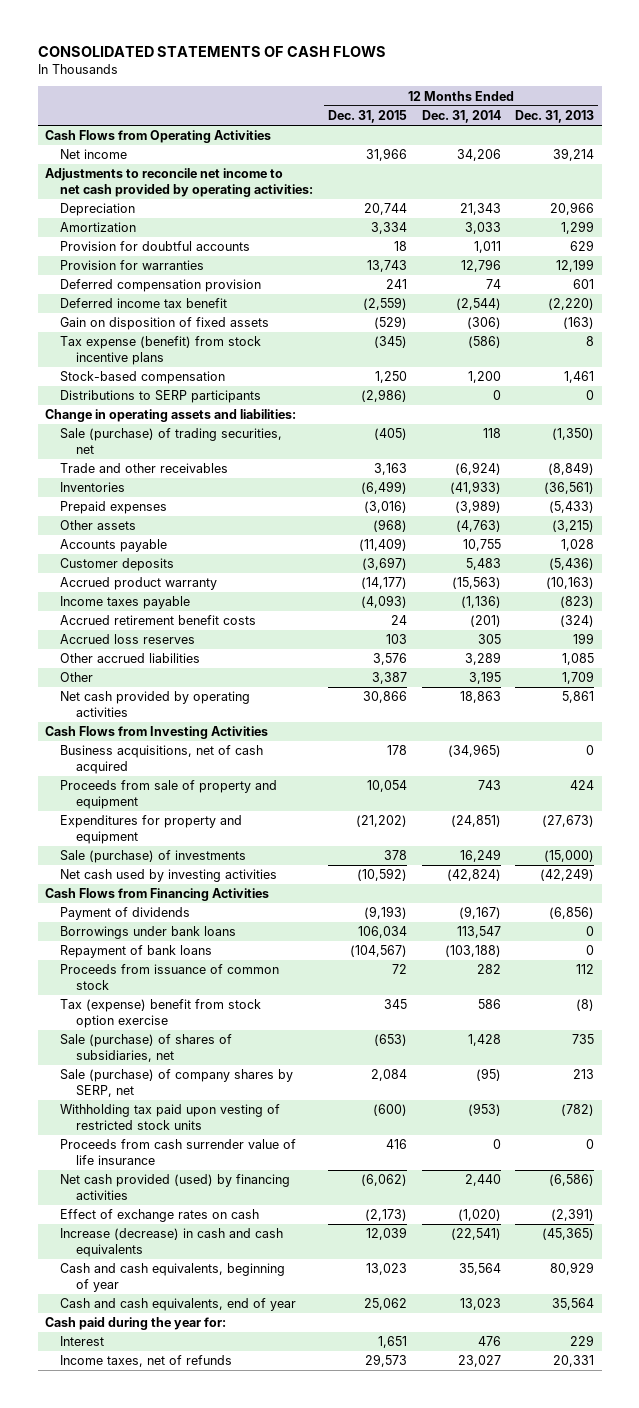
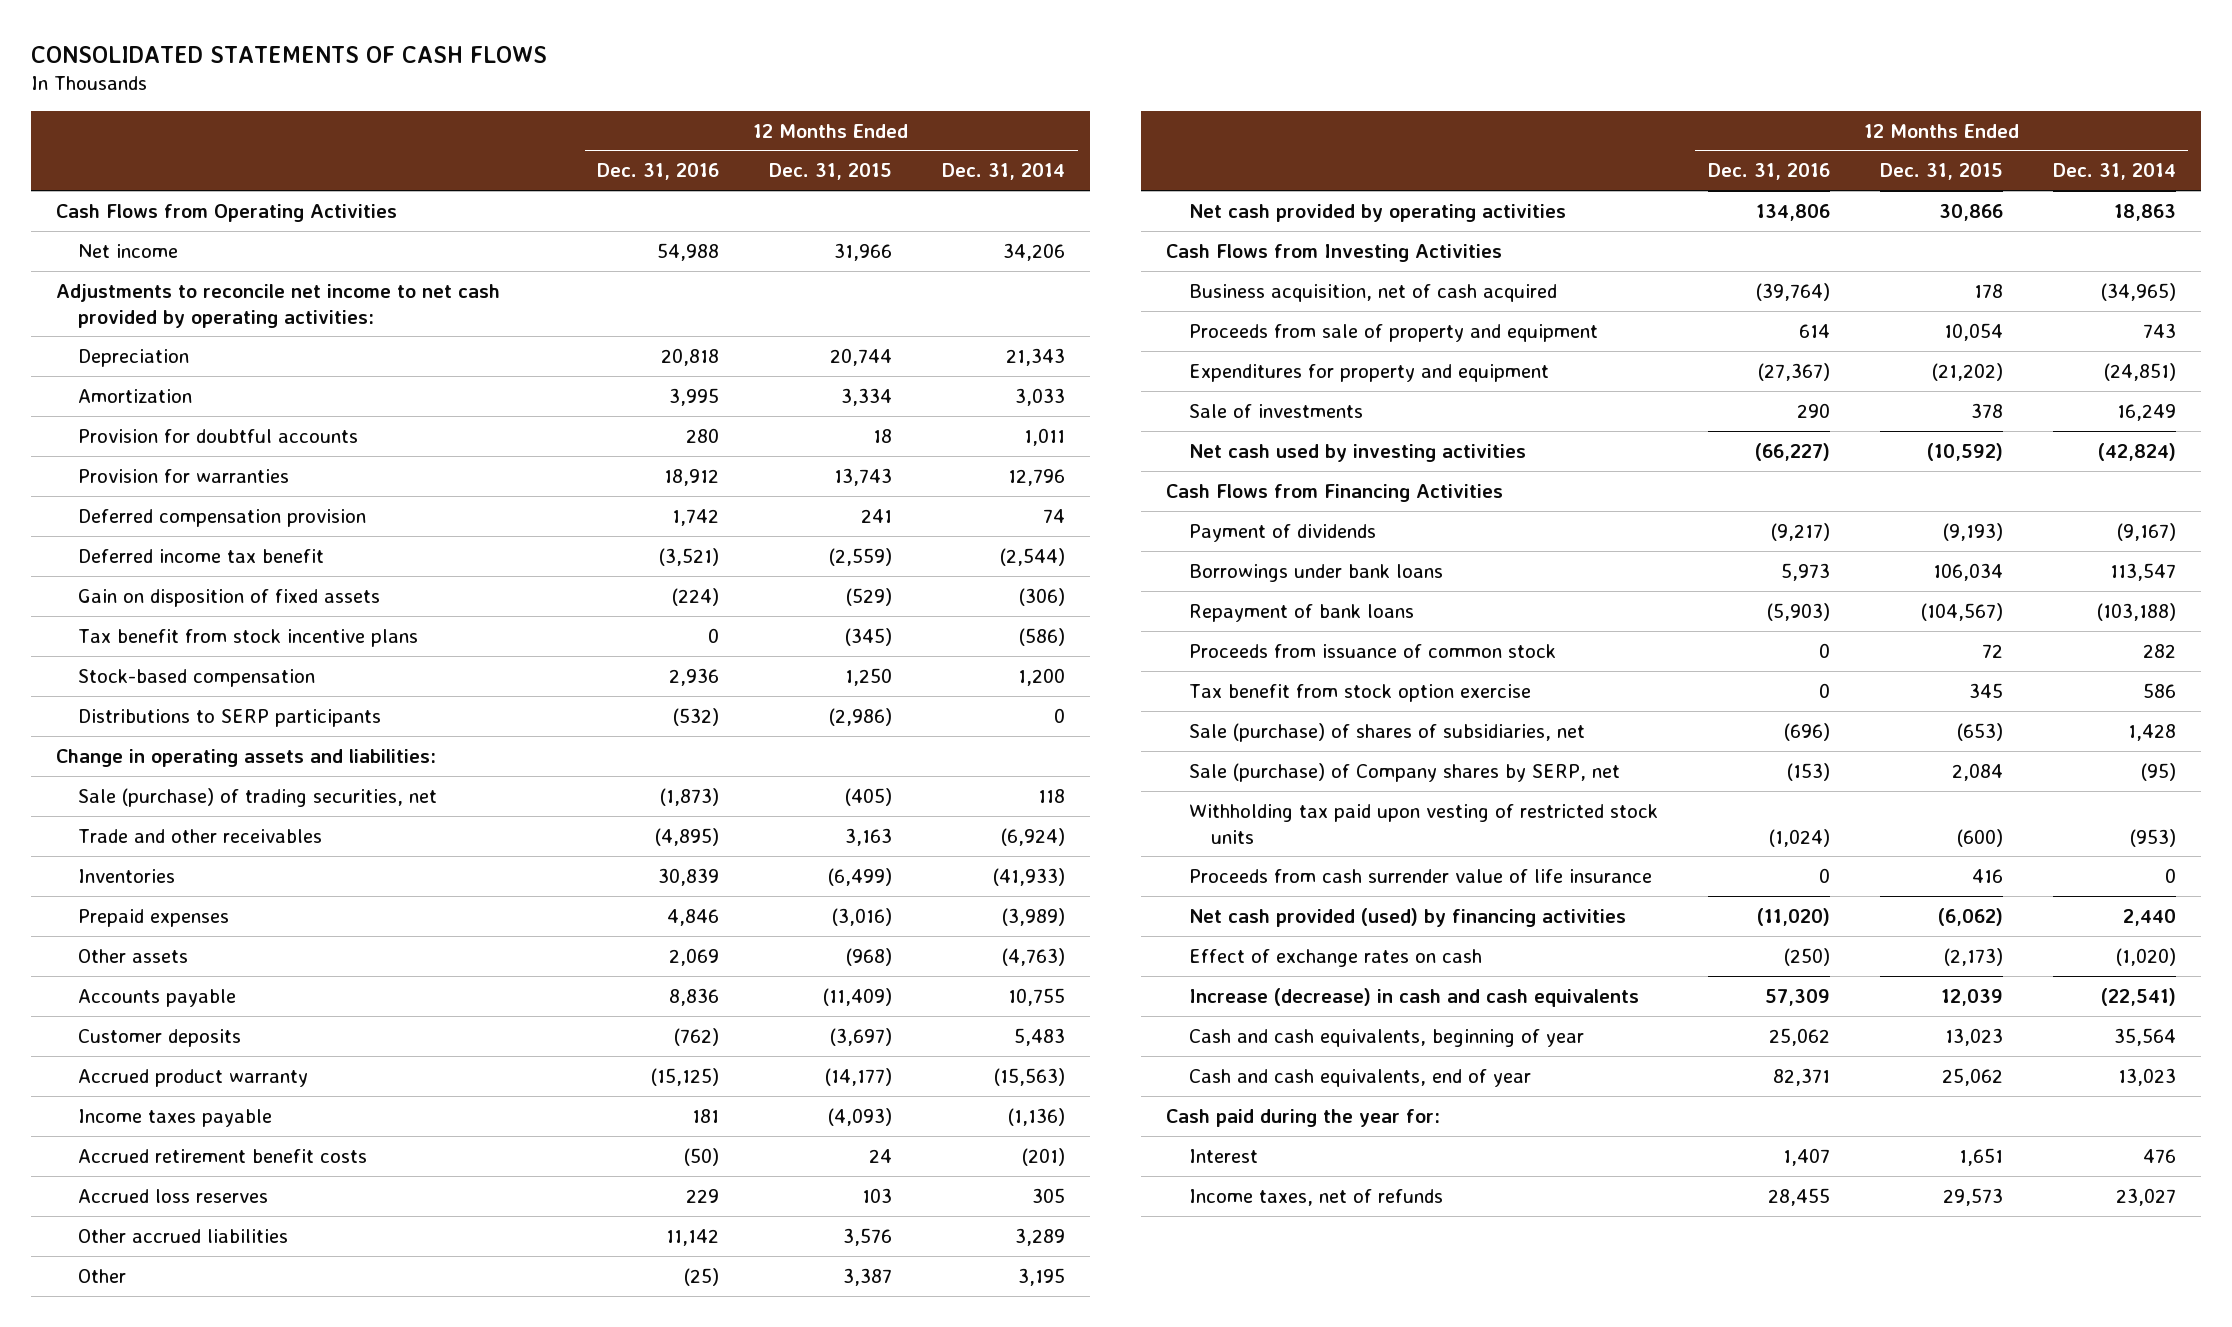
[515,110,595,124] Dec. 31, 2013 -> none
none -> [597,163,720,181] Dec. 31, 2016
[60,336,262,365] Tax expense (benefit) from stock incentive plans -> [78,628,419,647] Tax benefit from stock incentive plans
[60,745,264,774] Business acquisitions, net of cash acquired -> [1188,283,1557,302] Business acquisition, net of cash acquired
[60,850,247,864] Sale (purchase) of investments -> [1188,403,1363,418] Sale of investments
[60,999,262,1028] Tax (expense) benefit from stock option exercise -> [1188,683,1531,702] Tax benefit from stock option exercise
[60,1069,294,1097] Sale (purchase) of company shares by SERP, net -> [1188,762,1620,782] Sale (purchase) of Company shares by SERP, net

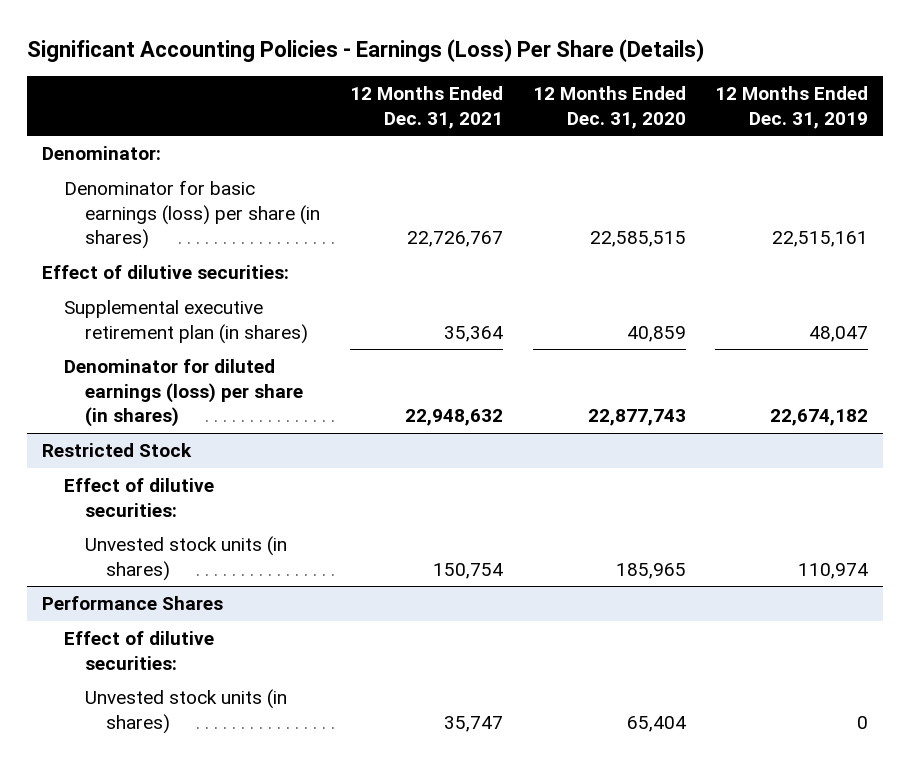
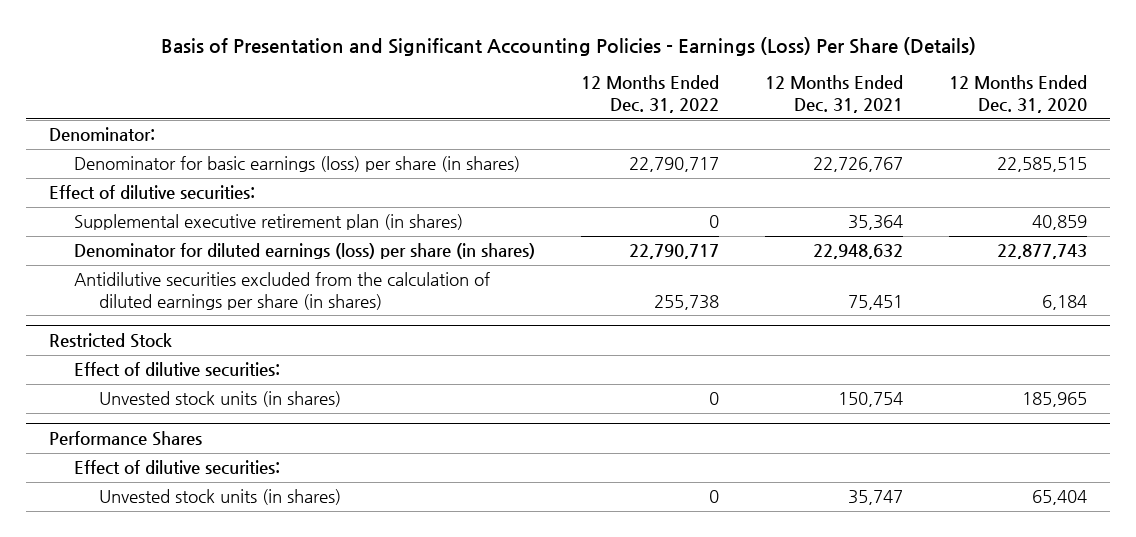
[27,39,705,63] Significant Accounting Policies - Earnings (Loss) Per Share (Details) -> [160,36,976,56] Basis of Presentation and Significant Accounting Policies - Earnings (Loss) Per Share (Details)
[715,86,869,130] 12 Months Ended Dec. 31, 2019 -> none
none -> [581,75,720,113] 12 Months Ended Dec. 31, 2022
none -> [74,272,491,310] Antidilutive securities excluded from the calculation of diluted earnings per share (in shares)

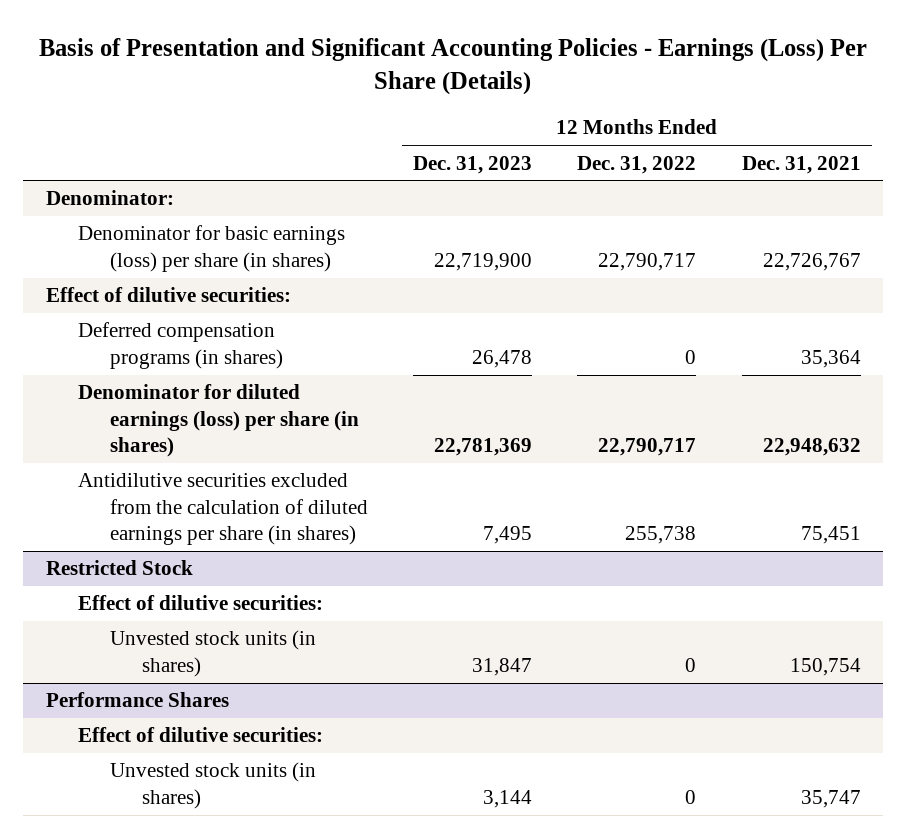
[948,75,1087,113] 12 Months Ended Dec. 31, 2020 -> none
none -> [413,155,533,174] Dec. 31, 2023
[74,214,464,231] Supplemental executive retirement plan (in shares) -> [77,322,283,369] Deferred compensation programs (in shares)

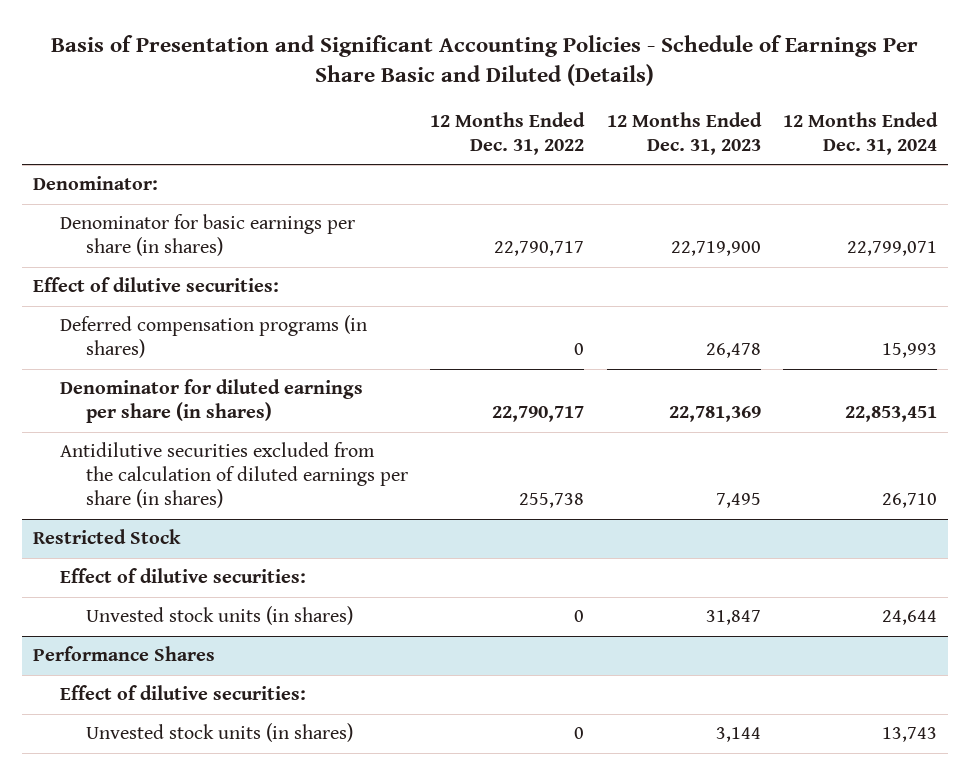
[39,37,868,95] Basis of Presentation and Significant Accounting Policies - Earnings (Loss) Per Share (Details) -> [51,35,919,87] Basis of Presentation and Significant Accounting Policies - Schedule of Earnings Per Share Basic and Diluted (Details)
[741,155,861,174] Dec. 31, 2021 -> none
none -> [783,112,939,155] 12 Months Ended Dec. 31, 2024
[77,225,345,272] Denominator for basic earnings (loss) per share (in shares) -> [59,214,355,257] Denominator for basic earnings per share (in shares)
[77,384,359,458] Denominator for diluted earnings (loss) per share (in shares) -> [59,379,363,424] Denominator for diluted earnings per share (in shares)

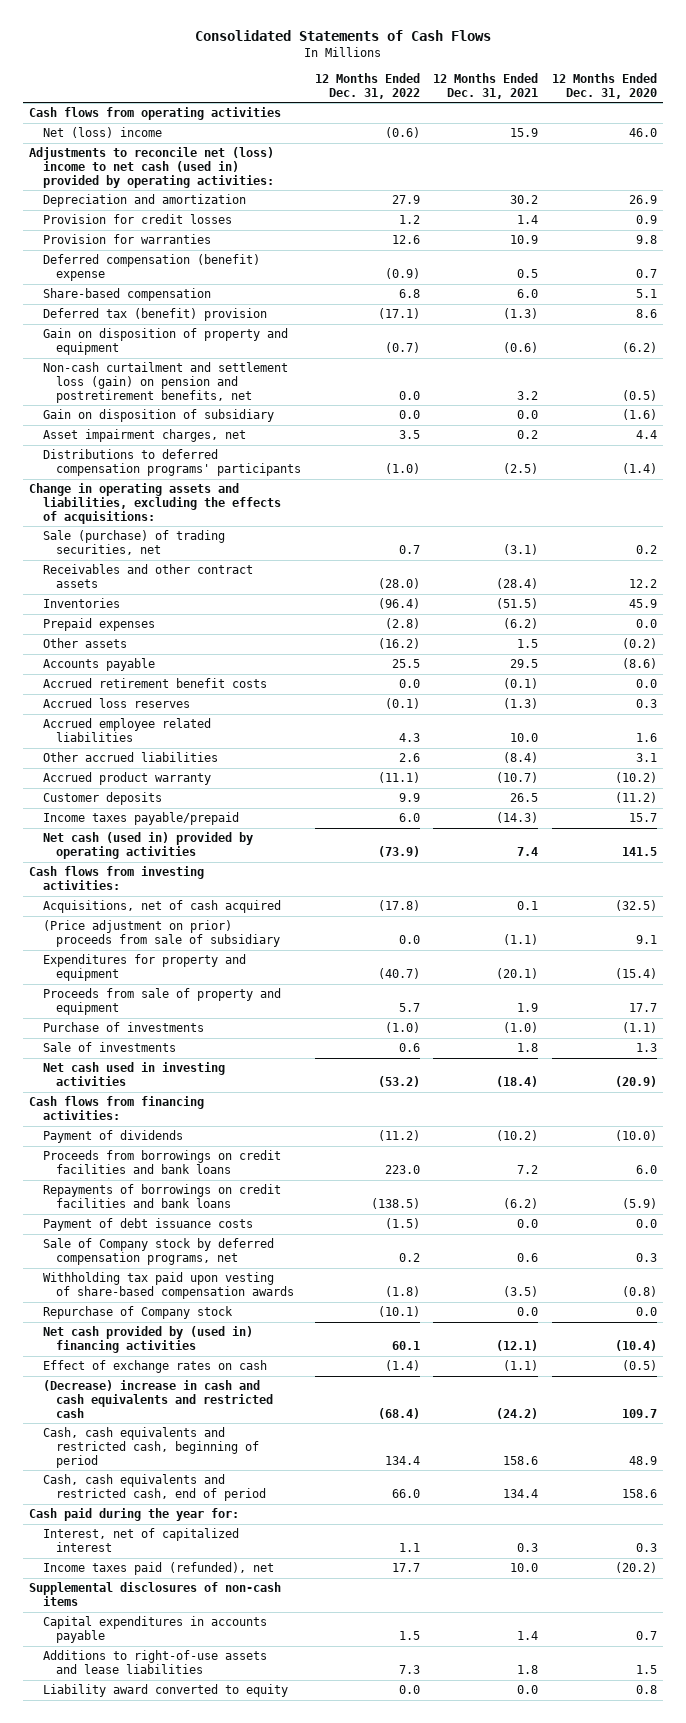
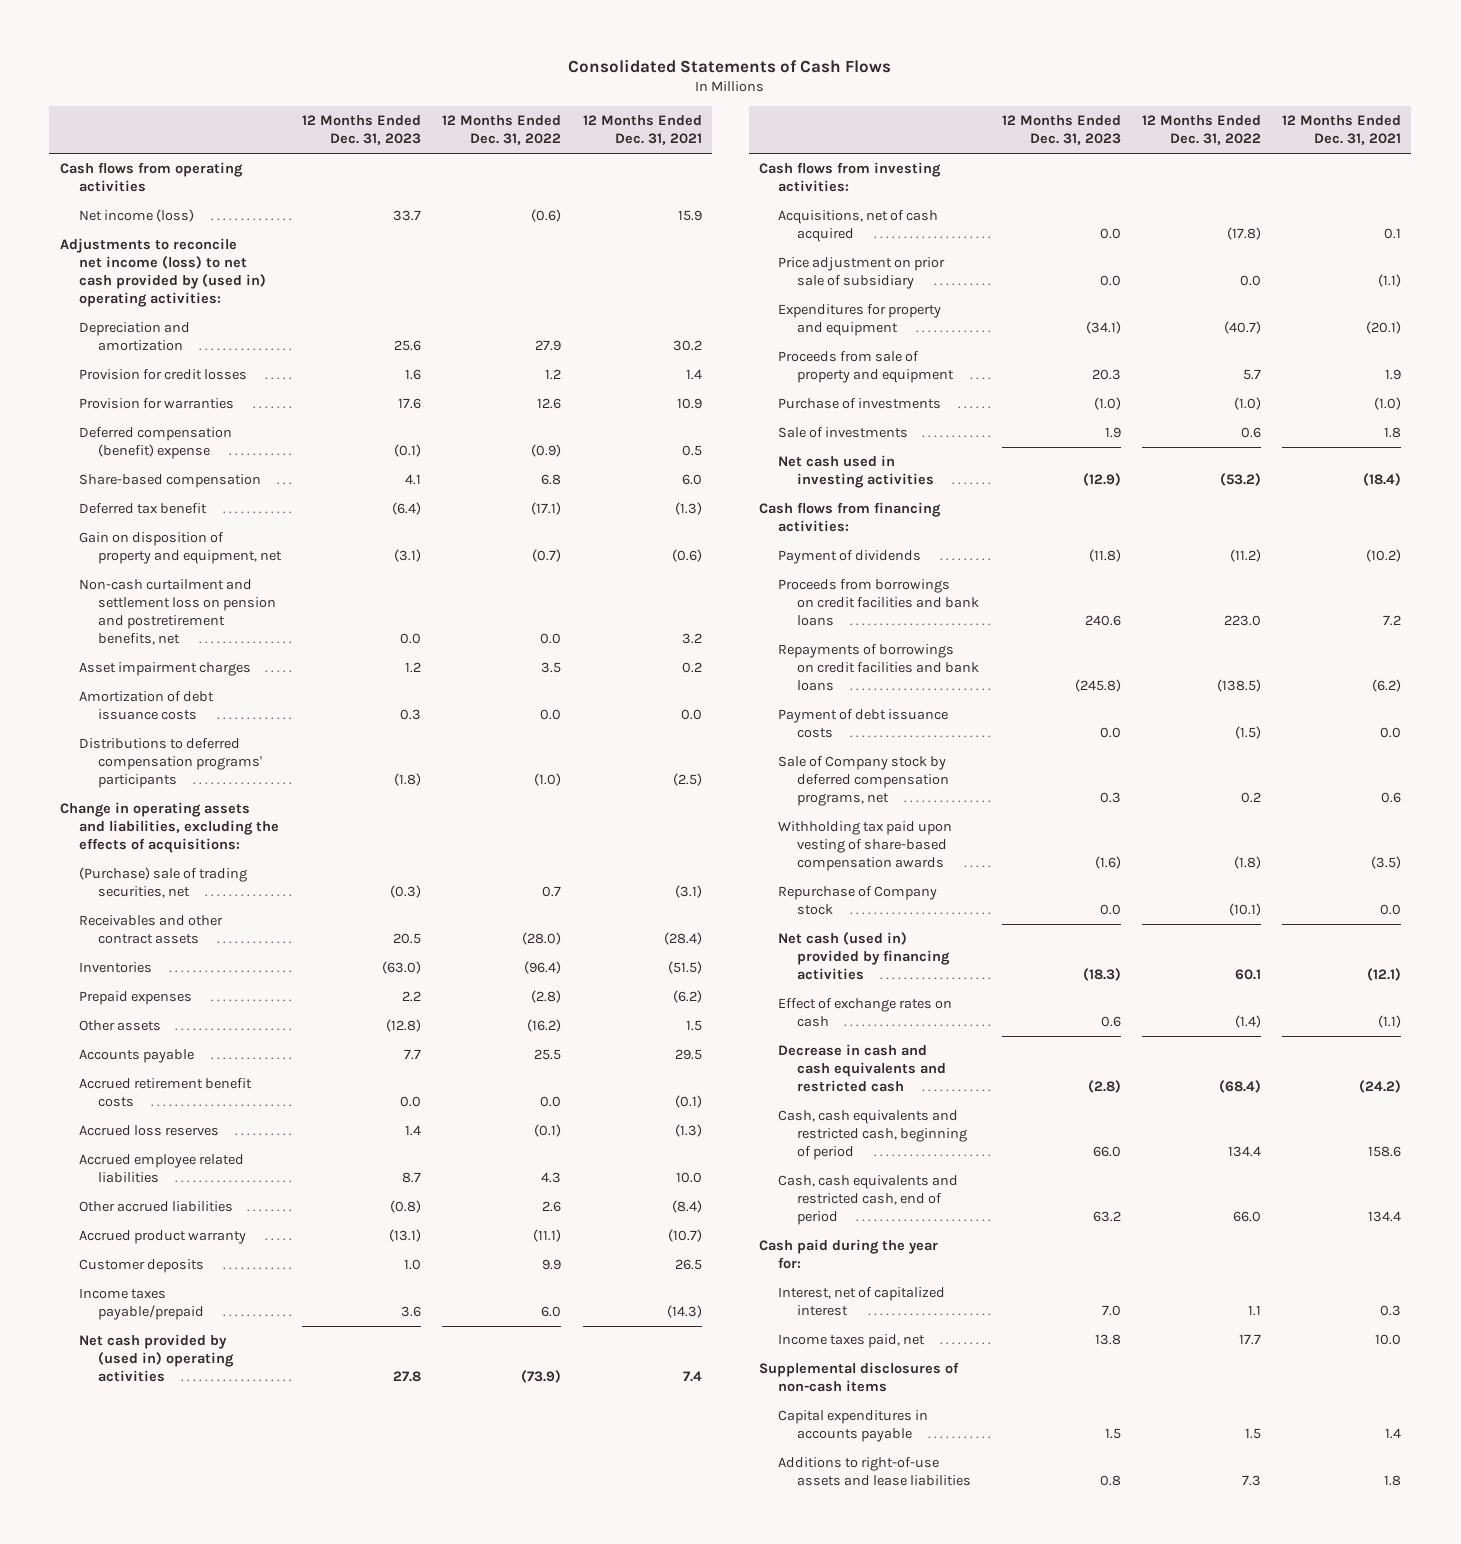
[551,72,657,99] 12 Months Ended Dec. 31, 2020 -> none
none -> [302,115,422,146] 12 Months Ended Dec. 31, 2023
[42,127,162,139] Net (loss) income -> [78,209,194,223] Net income (loss)
[29,147,275,188] Adjustments to reconcile net (loss) income to net cash (used in) provided by operating activities: -> [59,238,266,307] Adjustments to reconcile net income (loss) to net cash provided by (used in) operating activities:
[42,409,274,423] Gain on disposition of subsidiary -> none
[42,308,267,322] Deferred tax (benefit) provision -> [78,503,207,515] Deferred tax benefit
[42,328,288,355] Gain on disposition of property and equipment -> [78,532,283,565] Gain on disposition of property and equipment, net
[42,362,288,403] Non-cash curtailment and settlement loss (gain) on pension and postretirement benefits, net -> [78,579,277,645] Non-cash curtailment and settlement loss on pension and postretirement benefits, net
[42,429,246,443] Asset impairment charges, net -> [78,662,251,677] Asset impairment charges
none -> [78,691,214,721] Amortization of debt issuance costs
[42,530,225,555] Sale (purchase) of trading securities, net -> [78,867,247,899] (Purchase) sale of trading securities, net
[42,832,253,859] Net cash (used in) provided by operating activities -> [78,1334,235,1382] Net cash provided by (used in) operating activities
[42,920,281,947] (Price adjustment on prior) proceeds from sale of subsidiary -> [778,257,946,290] Price adjustment on prior sale of subsidiary
[42,1326,253,1353] Net cash provided by (used in) financing activities -> [778,932,951,980] Net cash (used in) provided by financing activities
[42,1380,274,1418] (Decrease) increase in cash and cash equivalents and restricted cash -> [778,1044,947,1092] Decrease in cash and cash equivalents and restricted cash
[42,1562,274,1576] Income taxes paid (refunded), net -> [778,1334,926,1349] Income taxes paid, net
[42,1684,288,1698] Liability award converted to equity -> none

